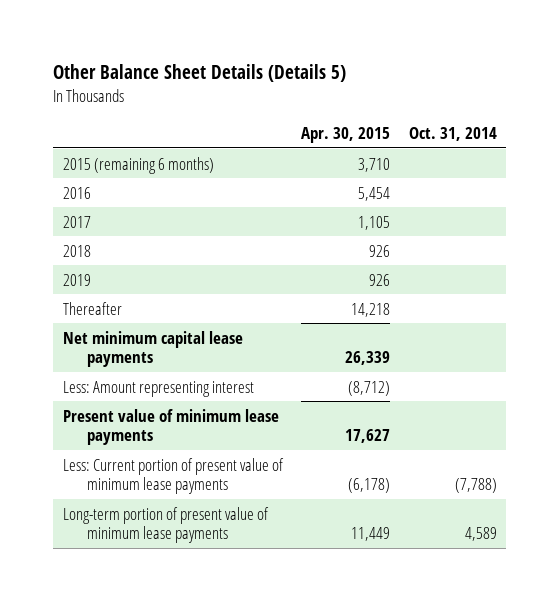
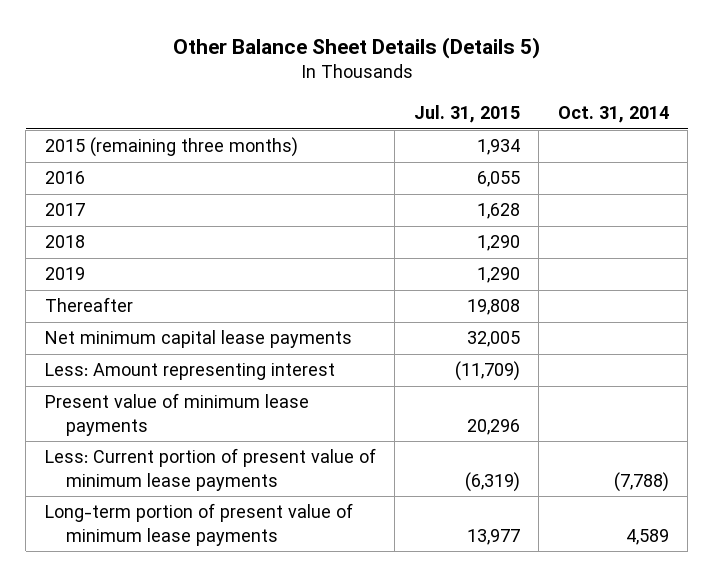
[301,126,391,143] Apr. 30, 2015 -> none
none -> [413,105,520,124] Jul. 31, 2015
[62,156,214,174] 2015 (remaining 6 months) -> [44,137,298,158] 2015 (remaining three months)

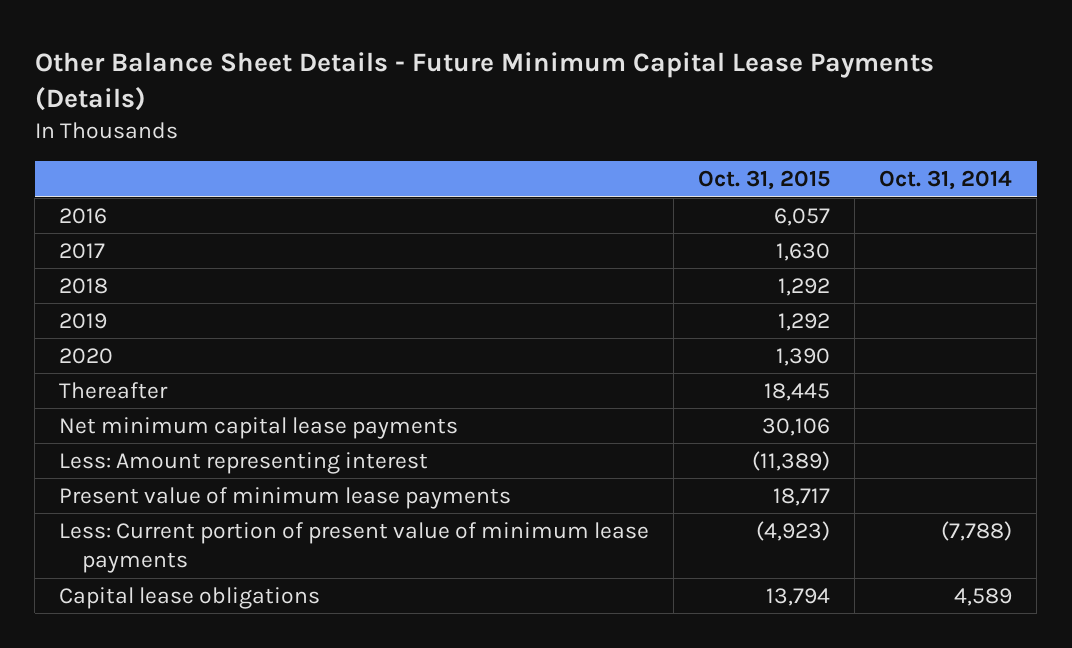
[172,36,540,59] Other Balance Sheet Details (Details 5) -> [34,51,934,111] Other Balance Sheet Details - Future Minimum Capital Lease Payments (Details)
[413,105,520,124] Jul. 31, 2015 -> none
none -> [698,170,831,191] Oct. 31, 2015
[44,137,298,158] 2015 (remaining three months) -> none
none -> [59,347,114,364] 2020
[44,503,353,546] Long-term portion of present value of minimum lease payments -> [59,586,321,609] Capital lease obligations

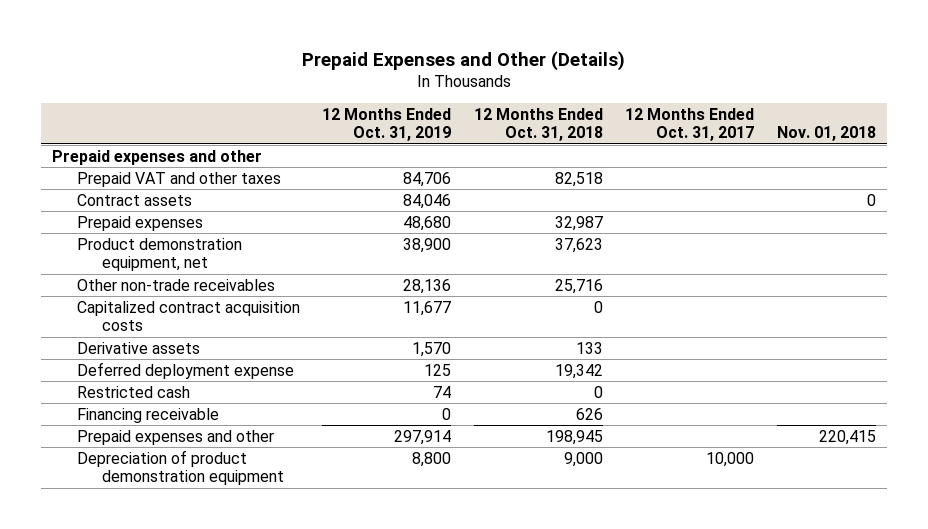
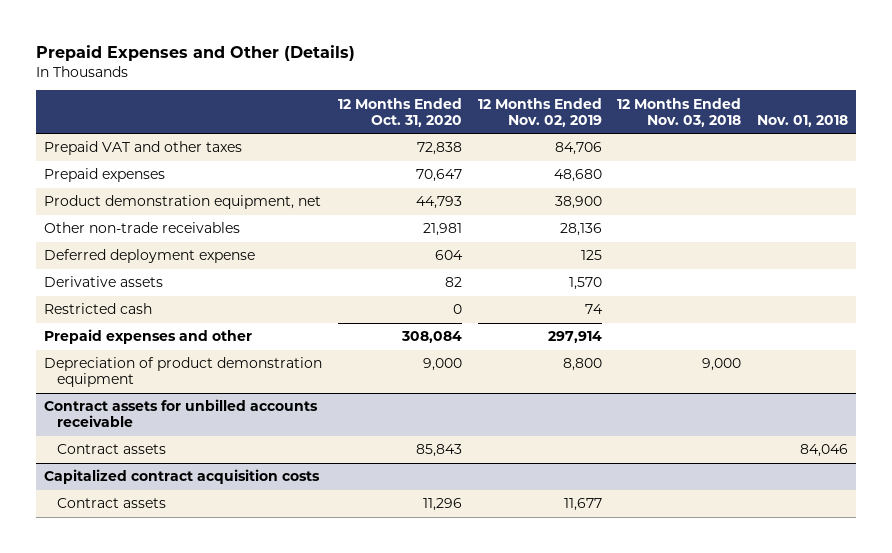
[322,107,452,142] 12 Months Ended Oct. 31, 2019 -> none
[473,107,603,142] 12 Months Ended Oct. 31, 2018 -> none
[625,107,755,142] 12 Months Ended Oct. 31, 2017 -> none
none -> [337,97,462,127] 12 Months Ended Oct. 31, 2020
none -> [477,97,602,127] 12 Months Ended Nov. 02, 2019
none -> [617,97,742,127] 12 Months Ended Nov. 03, 2018
[76,193,192,206] Contract assets -> none
[76,300,300,332] Capitalized contract acquisition costs -> none
[76,341,200,354] Derivative assets -> [44,276,164,288] Derivative assets
[76,407,219,423] Financing receivable -> none
[76,429,274,445] Prepaid expenses and other -> none
[52,149,263,165] Prepaid expenses and other -> [44,329,253,345] Prepaid expenses and other
none -> [44,399,319,428] Contract assets for unbilled accounts receivable
none -> [56,444,166,455] Contract assets
none -> [44,469,321,485] Capitalized contract acquisition costs
none -> [56,498,166,509] Contract assets

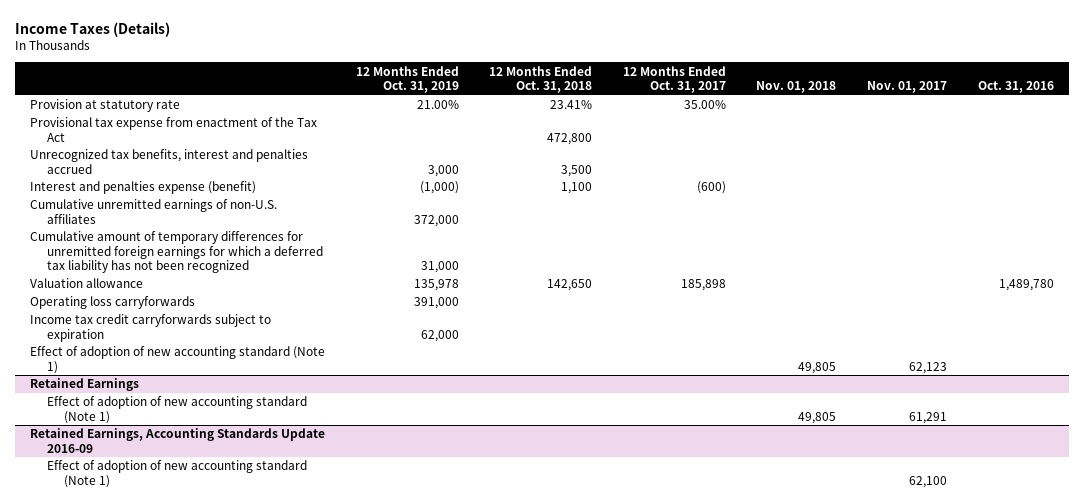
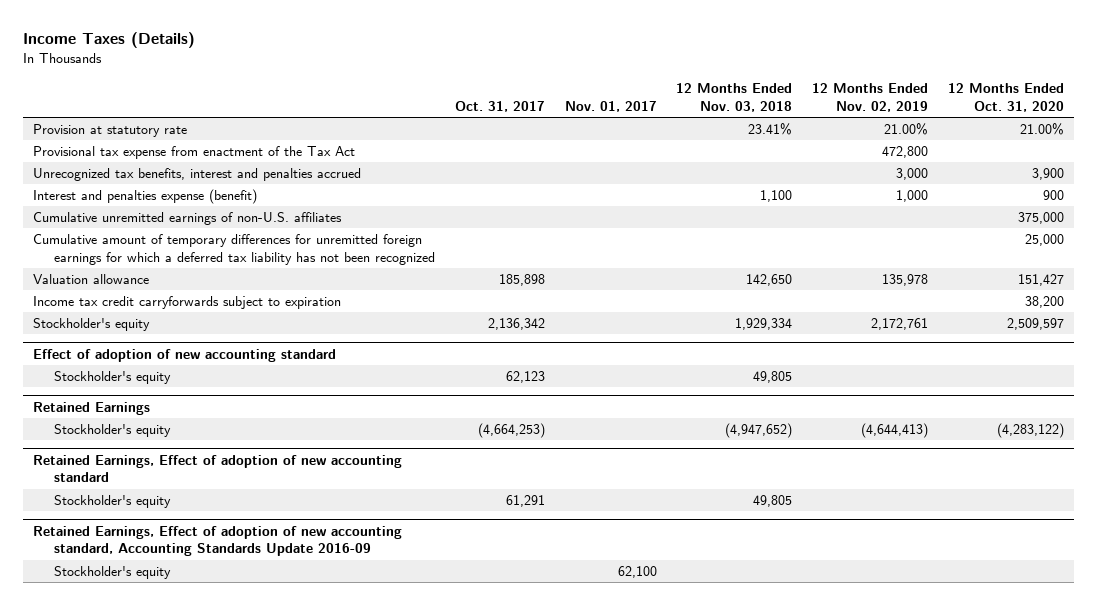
[355,65,459,93] 12 Months Ended Oct. 31, 2019 -> none
[489,65,593,93] 12 Months Ended Oct. 31, 2018 -> none
[622,65,726,93] 12 Months Ended Oct. 31, 2017 -> none
[756,80,837,93] Nov. 01, 2018 -> none
[977,80,1054,93] Oct. 31, 2016 -> none
none -> [454,100,545,112] Oct. 31, 2017
none -> [676,83,793,112] 12 Months Ended Nov. 03, 2018
none -> [812,83,929,112] 12 Months Ended Nov. 02, 2019
none -> [948,83,1065,112] 12 Months Ended Oct. 31, 2020
[29,296,195,310] Operating loss carryforwards -> none
[29,346,325,374] Effect of adoption of new accounting standard (Note 1) -> none
none -> [32,318,150,332] Stockholder's equity
none -> [32,348,336,362] Effect of adoption of new accounting standard
none -> [53,371,171,385] Stockholder's equity
[46,396,307,424] Effect of adoption of new accounting standard (Note 1) -> none
none -> [53,424,171,438] Stockholder's equity
none -> [32,454,402,483] Retained Earnings, Effect of adoption of new accounting standard
none -> [53,495,171,509] Stockholder's equity
[29,428,325,453] Retained Earnings, Accounting Standards Update 2016-09 -> [32,525,402,557] Retained Earnings, Effect of adoption of new accounting standard, Accounting Standards Update 2016-09
[46,460,307,488] Effect of adoption of new accounting standard (Note 1) -> [53,566,171,580] Stockholder's equity

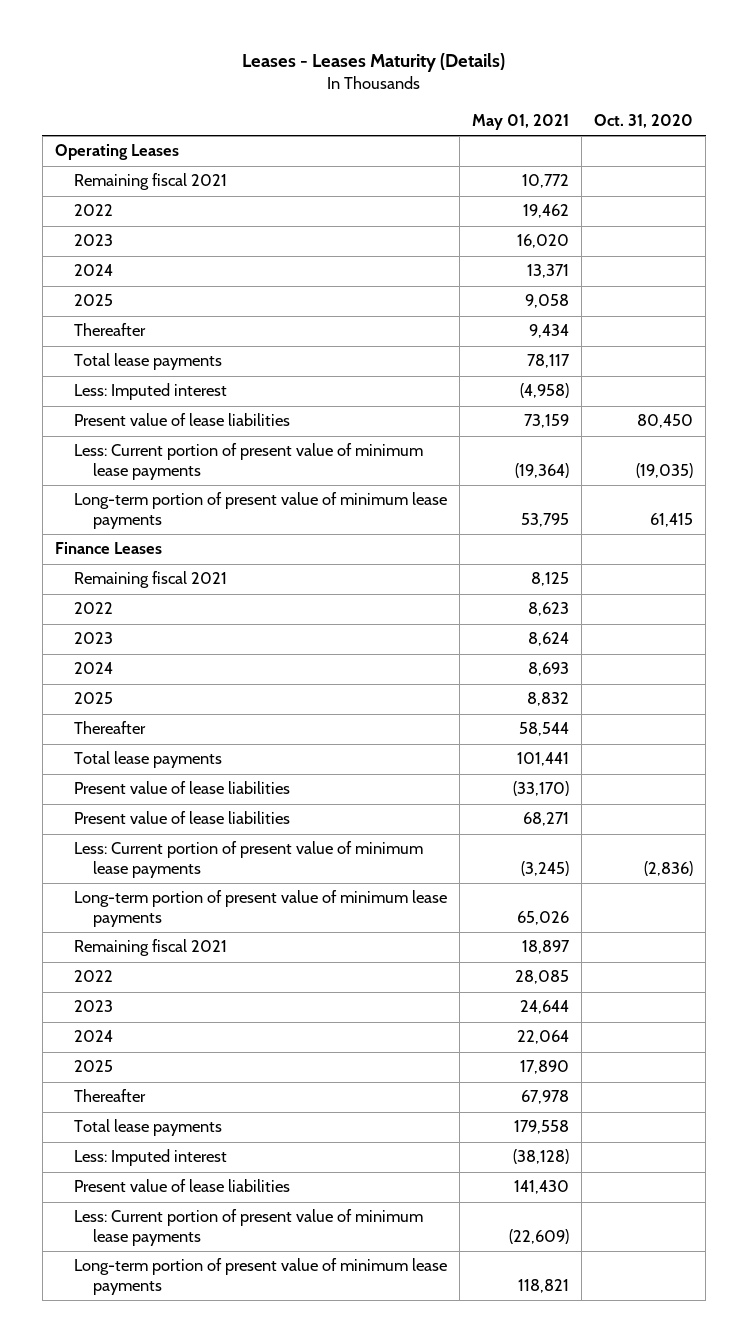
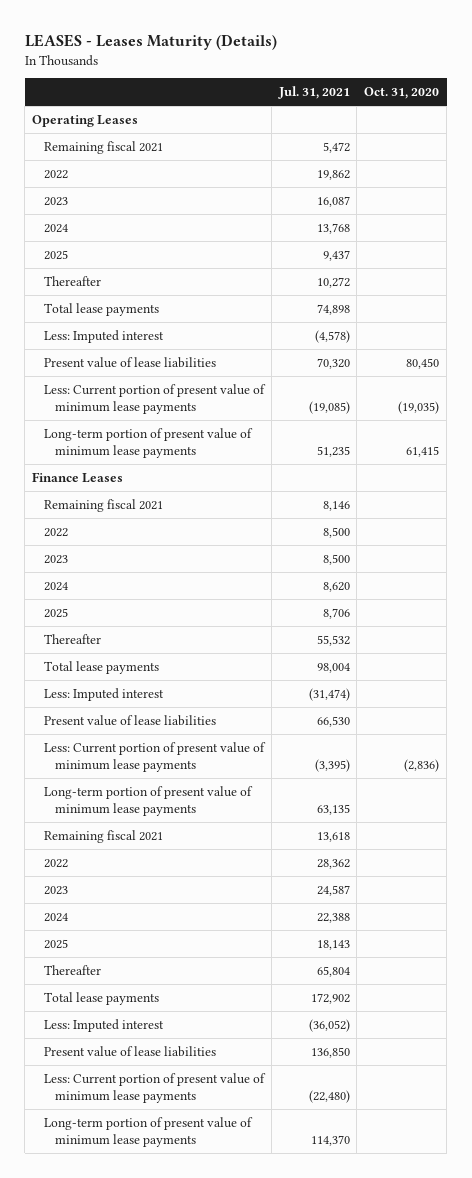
[241,53,505,73] Leases - Leases Maturity (Details) -> [24,34,277,51] LEASES - Leases Maturity (Details)
[471,114,569,131] May 01, 2021 -> none
none -> [277,86,350,100] Jul. 31, 2021
[73,781,290,795] Present value of lease liabilities -> [43,687,164,701] Less: Imputed interest

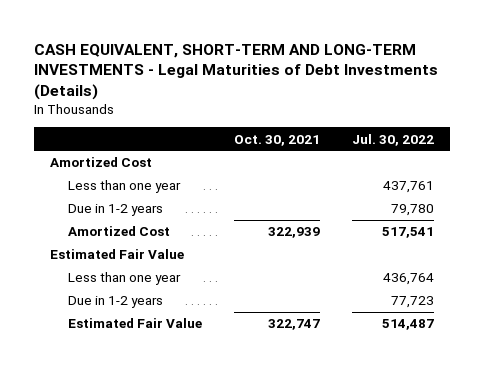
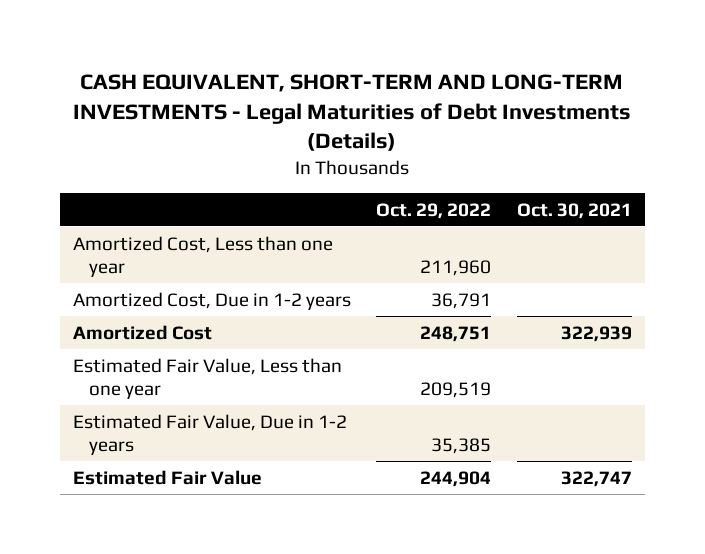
[351,133,434,146] Jul. 30, 2022 -> none
none -> [376,202,492,219] Oct. 29, 2022
[49,157,152,168] Amortized Cost -> none
[67,180,181,194] Less than one year -> [72,235,333,277] Amortized Cost, Less than one year
[67,204,163,217] Due in 1-2 years -> [72,291,351,310] Amortized Cost, Due in 1-2 years
[49,249,184,260] Estimated Fair Value -> none
[67,272,181,286] Less than one year -> [72,357,342,399] Estimated Fair Value, Less than one year
[67,296,163,309] Due in 1-2 years -> [72,413,347,455] Estimated Fair Value, Due in 1-2 years

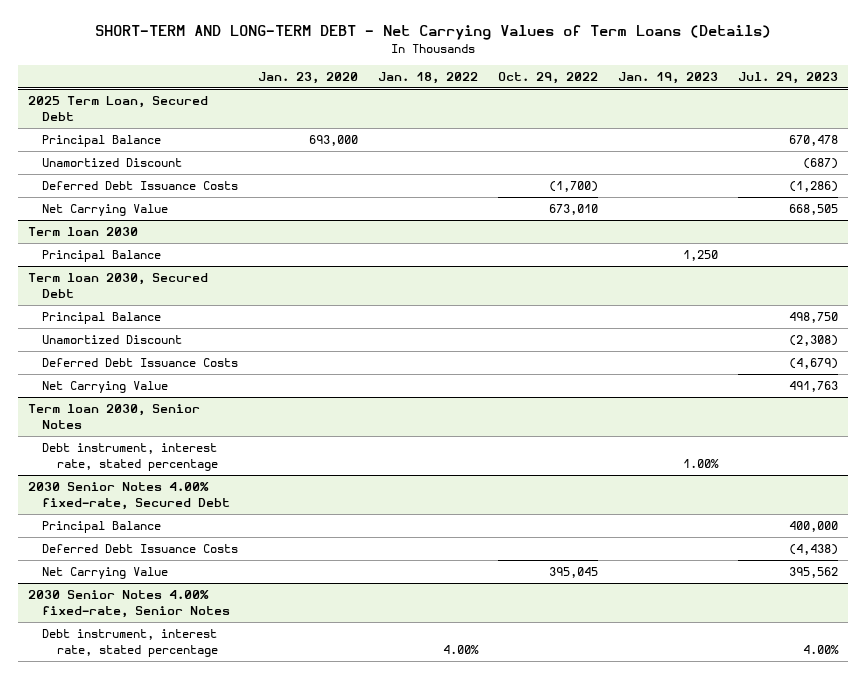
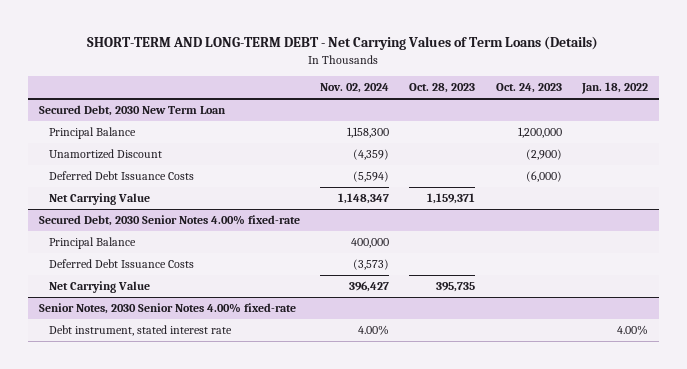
[258,71,359,84] Jan. 23, 2020 -> none
[497,71,598,84] Oct. 29, 2022 -> none
[617,71,718,84] Jan. 19, 2023 -> none
[737,71,838,84] Jul. 29, 2023 -> none
none -> [320,83,390,94] Nov. 02, 2024
none -> [409,83,476,94] Oct. 28, 2023
none -> [495,83,562,94] Oct. 24, 2023
[27,96,208,121] 2025 Term Loan, Secured Debt -> none
[42,135,162,148] Principal Balance -> none
[42,158,183,168] Unamortized Discount -> none
[42,181,239,191] Deferred Debt Issuance Costs -> none
[42,204,169,217] Net Carrying Value -> none
[27,227,138,237] Term loan 2030 -> none
[42,250,162,263] Principal Balance -> none
[27,273,208,298] Term loan 2030, Secured Debt -> [38,105,226,117] Secured Debt, 2030 New Term Loan
[27,404,200,429] Term loan 2030, Senior Notes -> none
[42,443,218,471] Debt instrument, interest rate, stated percentage -> none
[27,482,231,510] 2030 Senior Notes 4.00% fixed-rate, Secured Debt -> [38,215,300,227] Secured Debt, 2030 Senior Notes 4.00% fixed-rate
[27,590,231,618] 2030 Senior Notes 4.00% fixed-rate, Senior Notes -> [38,303,296,315] Senior Notes, 2030 Senior Notes 4.00% fixed-rate
[42,629,218,657] Debt instrument, interest rate, stated percentage -> [48,325,232,337] Debt instrument, stated interest rate

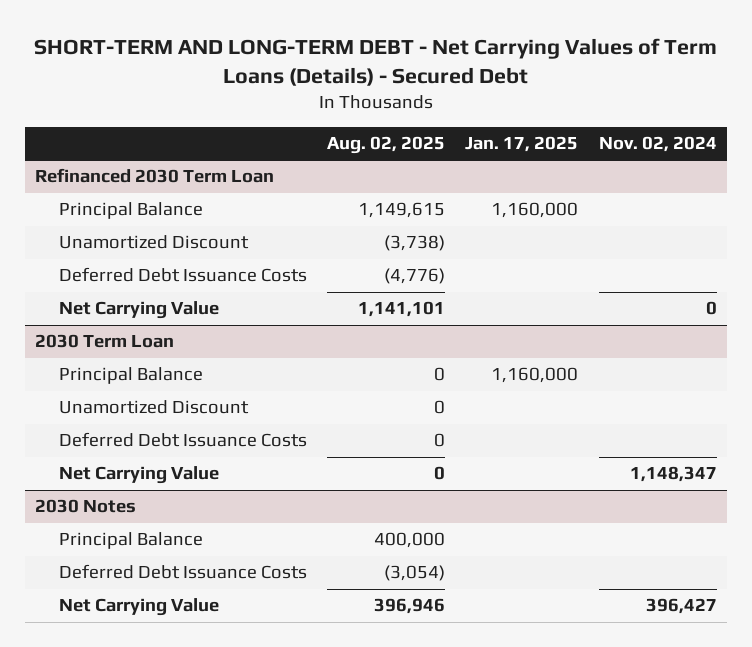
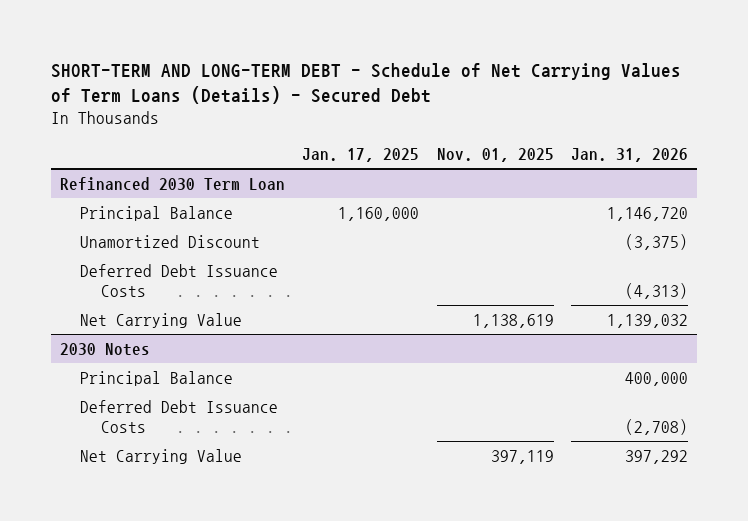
[33,37,717,86] SHORT-TERM AND LONG-TERM DEBT - Net Carrying Values of Term Loans (Details) - Secured Debt -> [51,63,682,105] SHORT-TERM AND LONG-TERM DEBT - Schedule of Net Carrying Values of Term Loans (Details) - Secured Debt
[327,136,446,155] Aug. 02, 2025 -> none
[598,136,717,153] Nov. 02, 2024 -> none
none -> [436,148,554,163] Nov. 01, 2025
none -> [570,148,688,163] Jan. 31, 2026
[34,334,174,349] 2030 Term Loan -> none
[58,367,203,385] Principal Balance -> none
[58,400,249,415] Unamortized Discount -> none
[58,432,307,448] Deferred Debt Issuance Costs -> none
[58,466,219,485] Net Carrying Value -> none

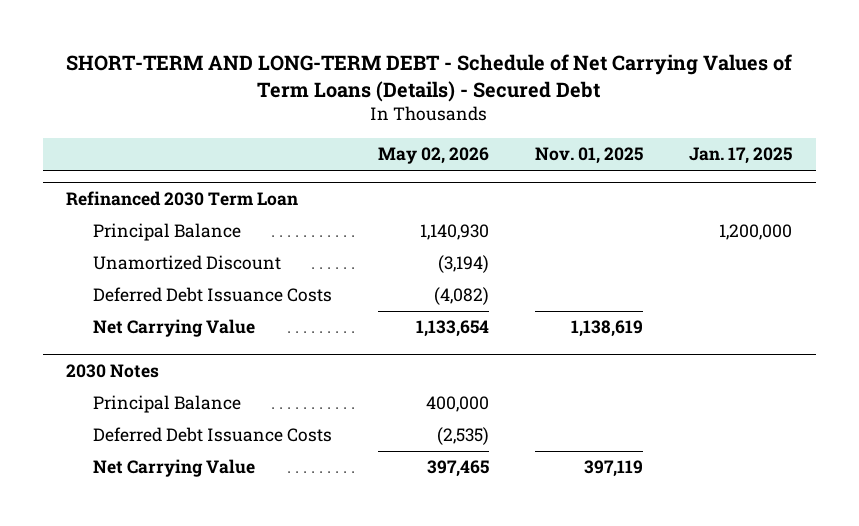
[570,148,688,163] Jan. 31, 2026 -> none
none -> [378,147,490,165] May 02, 2026
[338,206,420,221] 1,160,000 -> [719,224,793,241] 1,200,000

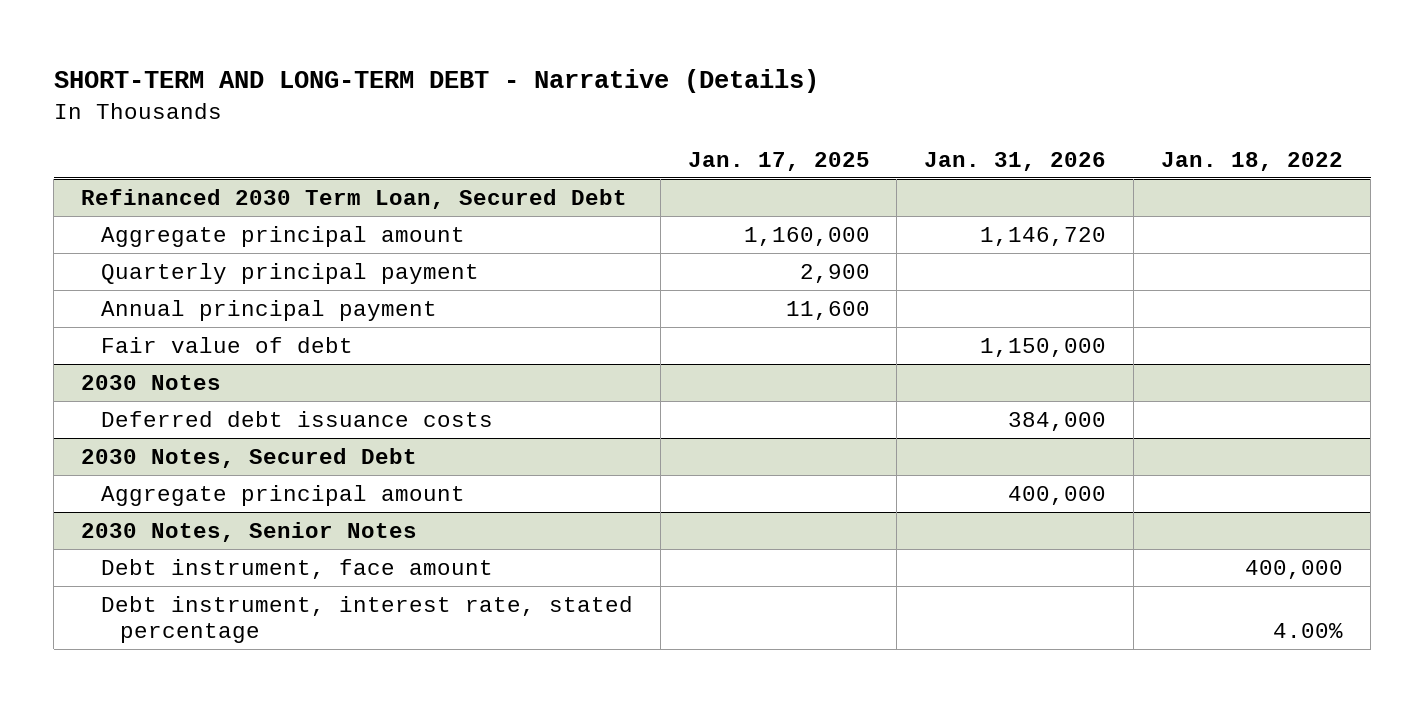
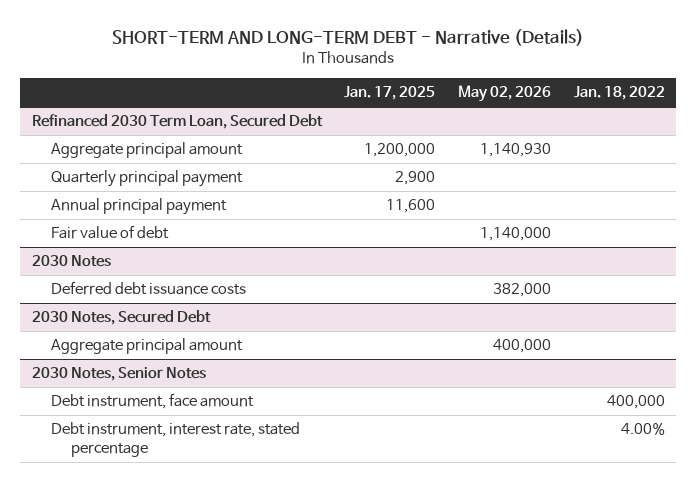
[924,151,1107,171] Jan. 31, 2026 -> none
none -> [458,85,552,103] May 02, 2026
[743,226,870,246] 1,160,000 -> [364,143,436,158] 1,200,000

